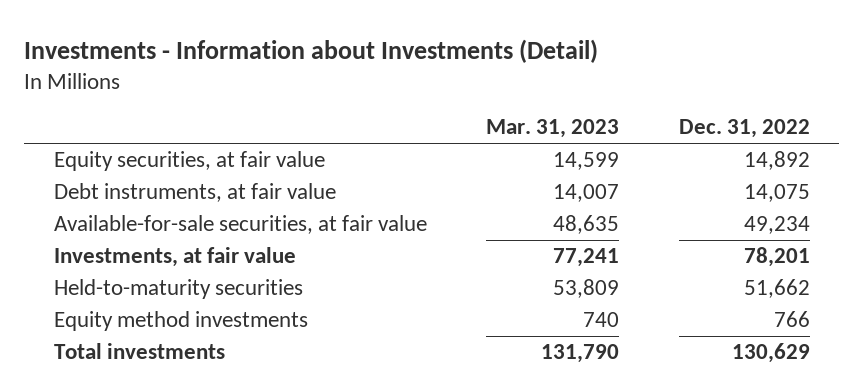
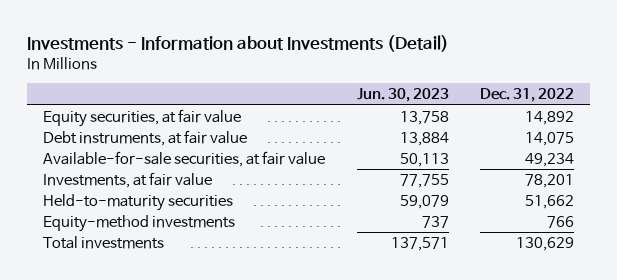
[486,119,620,139] Mar. 31, 2023 -> none
none -> [356,88,449,103] Jun. 30, 2023
[53,311,308,332] Equity method investments -> [42,214,235,232] Equity-method investments

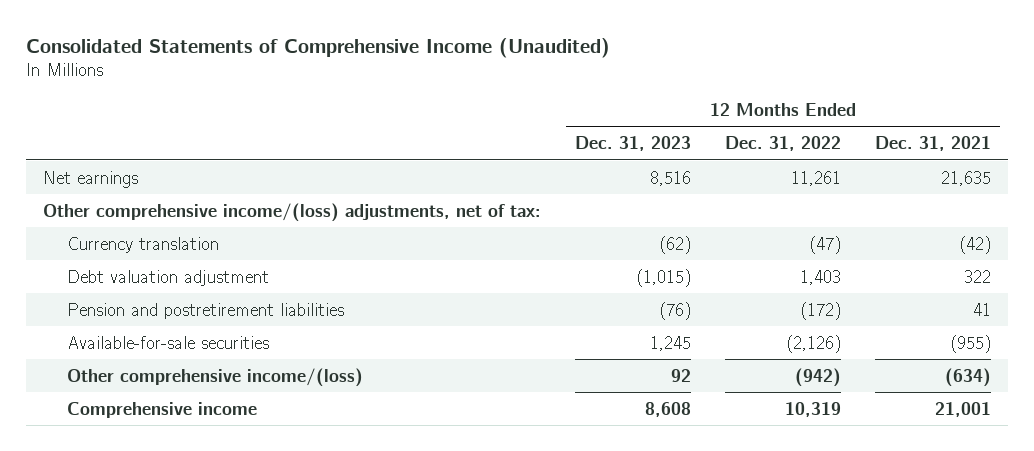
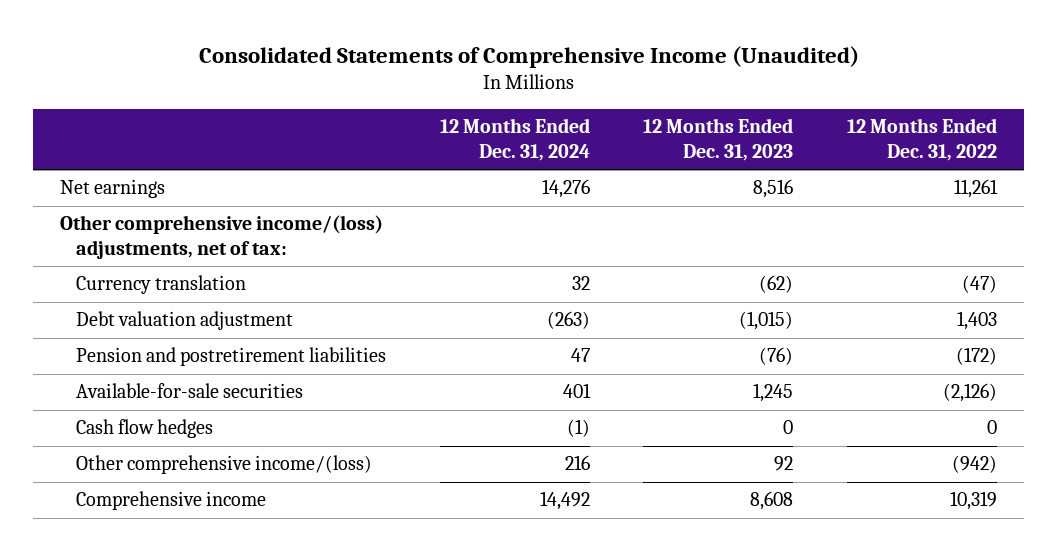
[875,136,992,152] Dec. 31, 2021 -> none
none -> [439,118,590,161] 12 Months Ended Dec. 31, 2024
none -> [76,419,214,439] Cash flow hedges

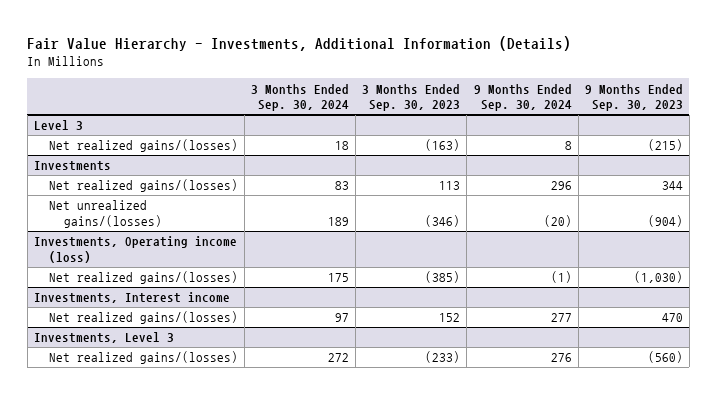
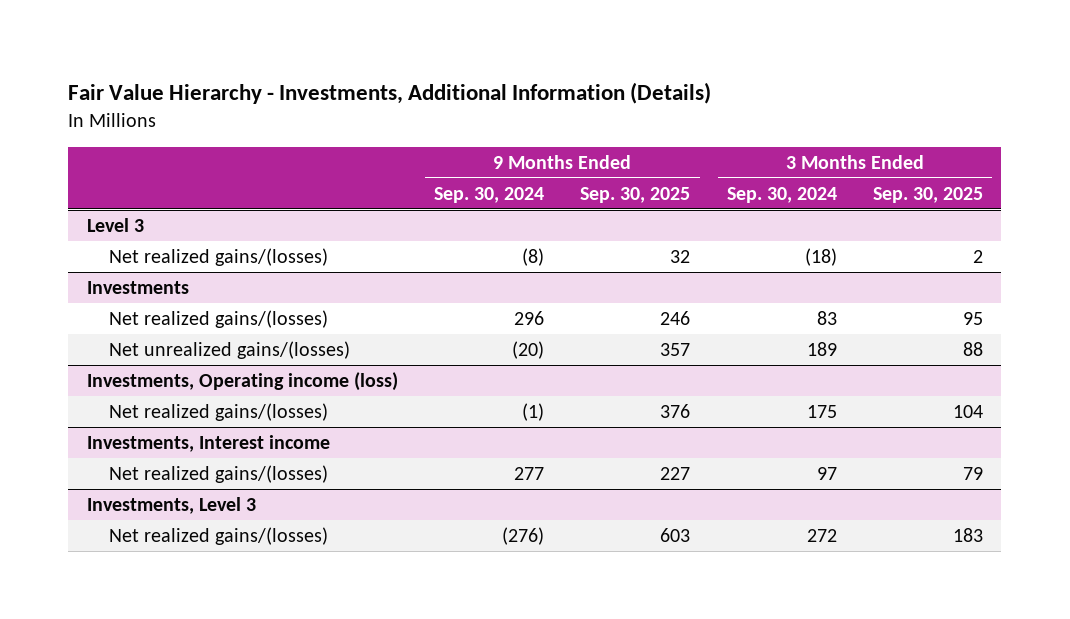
[362,83,461,112] 3 Months Ended Sep. 30, 2023 -> none
[584,83,683,112] 9 Months Ended Sep. 30, 2023 -> none
none -> [580,186,691,203] Sep. 30, 2025
none -> [873,186,984,203] Sep. 30, 2025
[335,141,350,151] 18 -> [804,247,837,266] (18)
[564,141,572,151] 8 -> [522,247,545,266] (8)
[550,353,572,363] 276 -> [502,526,545,545] (276)

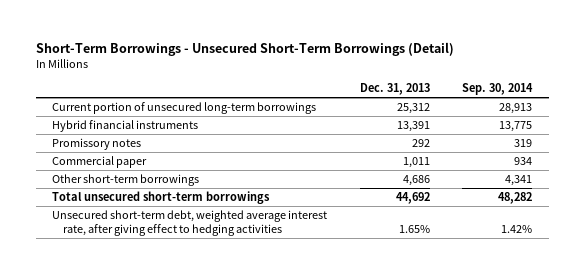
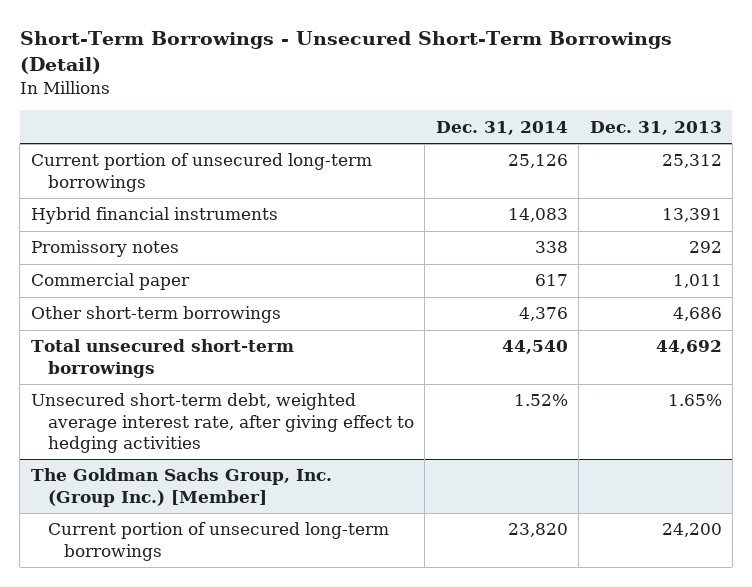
[462,83,534,96] Sep. 30, 2014 -> none
none -> [435,120,568,135] Dec. 31, 2014
none -> [30,468,332,507] The Goldman Sachs Group, Inc. (Group Inc.) [Member]
none -> [47,522,389,561] Current portion of unsecured long-term borrowings

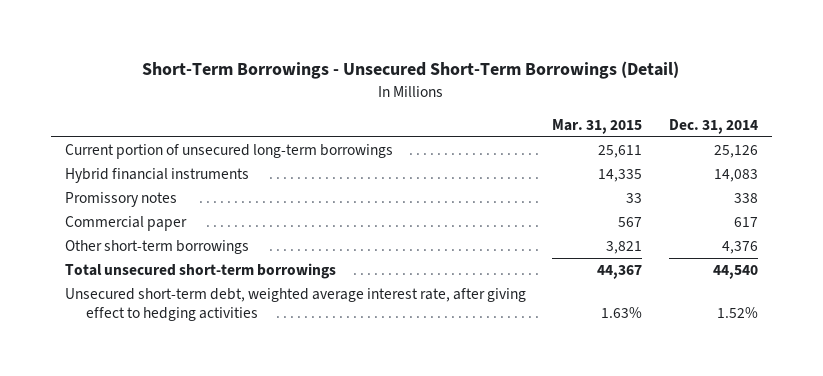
[589,120,722,135] Dec. 31, 2013 -> none
none -> [552,118,643,134] Mar. 31, 2015
[30,468,332,507] The Goldman Sachs Group, Inc. (Group Inc.) [Member] -> none
[47,522,389,561] Current portion of unsecured long-term borrowings -> none

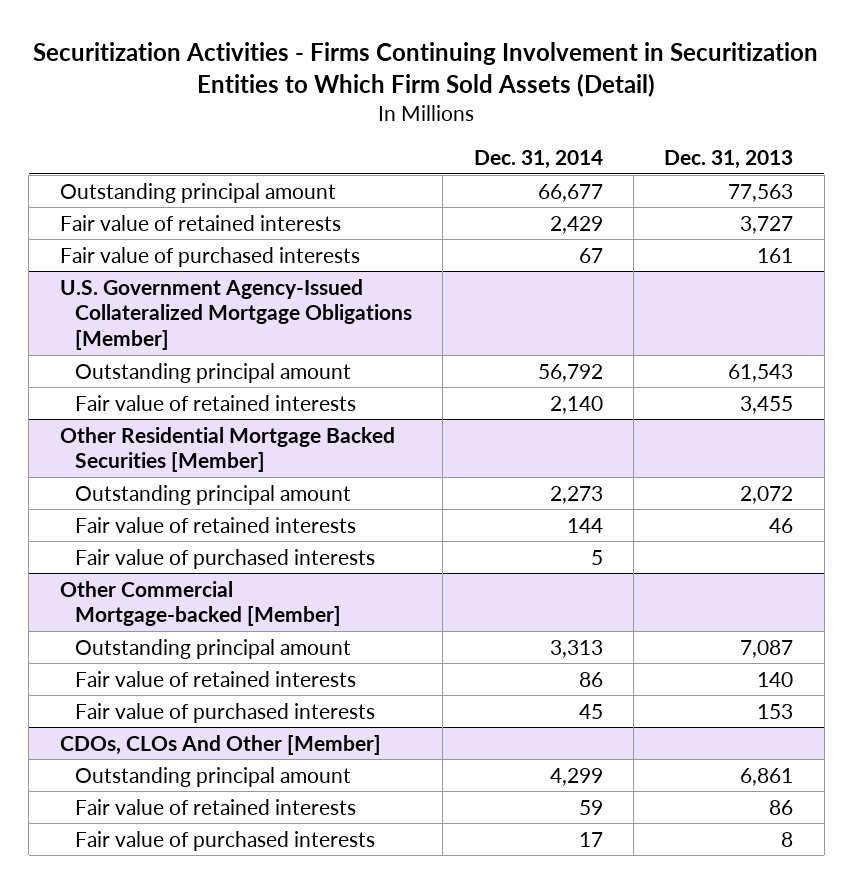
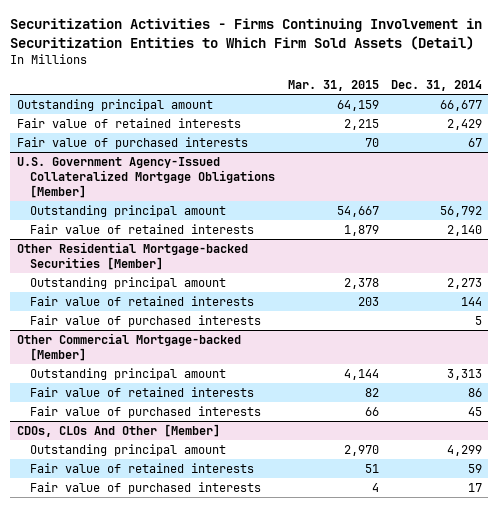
[664,150,794,170] Dec. 31, 2013 -> none
none -> [287,80,379,92] Mar. 31, 2015
[59,426,395,473] Other Residential Mortgage Backed Securities [Member] -> [16,241,248,270] Other Residential Mortgage-backed Securities [Member]

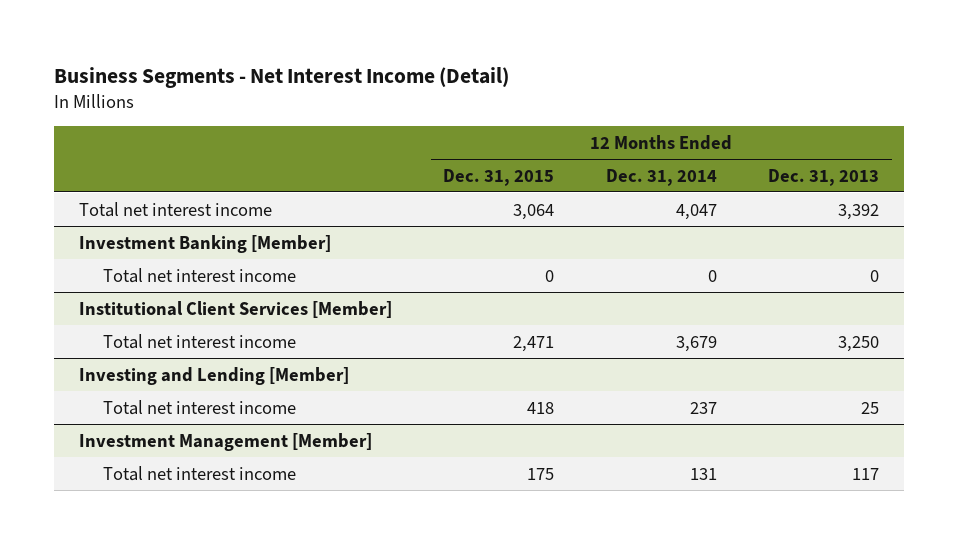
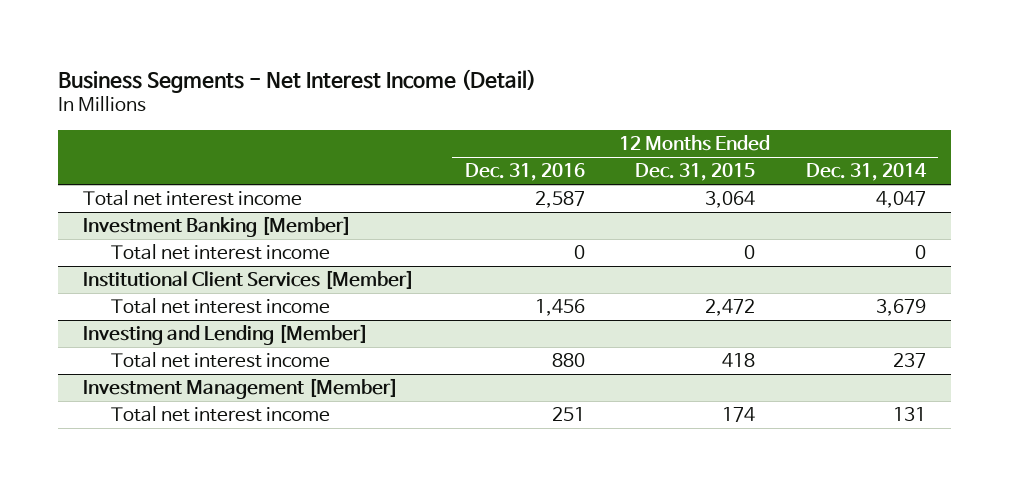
[767,168,879,186] Dec. 31, 2013 -> none
none -> [464,163,585,182] Dec. 31, 2016
[513,335,555,352] 2,471 -> [705,299,756,317] 2,472
[527,467,555,480] 175 -> [722,407,756,423] 174

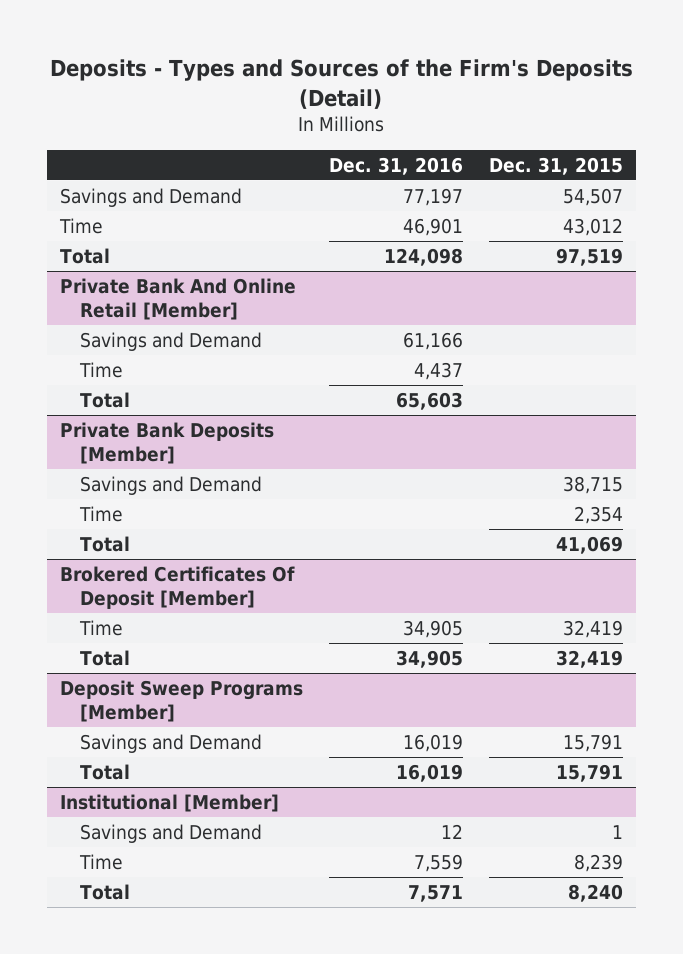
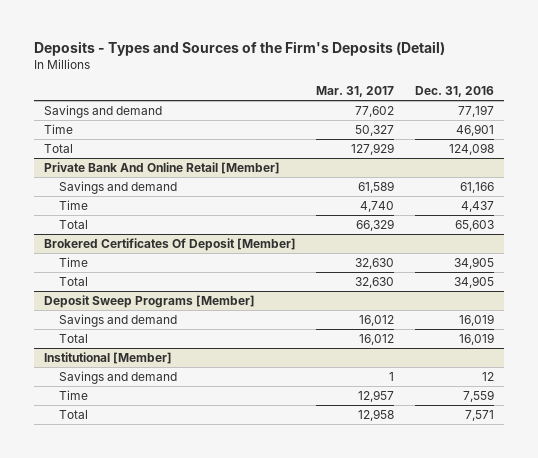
[488,157,623,176] Dec. 31, 2015 -> none
none -> [316,86,395,98] Mar. 31, 2017
[59,187,242,207] Savings and Demand -> [43,104,162,118] Savings and demand
[79,331,262,351] Savings and Demand -> [59,180,178,194] Savings and demand
[59,421,274,465] Private Bank Deposits [Member] -> none
[79,475,262,495] Savings and Demand -> none
[78,505,123,522] Time -> none
[79,535,130,552] Total -> none
[79,733,262,753] Savings and Demand -> [59,313,178,327] Savings and demand
[79,823,262,843] Savings and Demand -> [59,370,178,384] Savings and demand

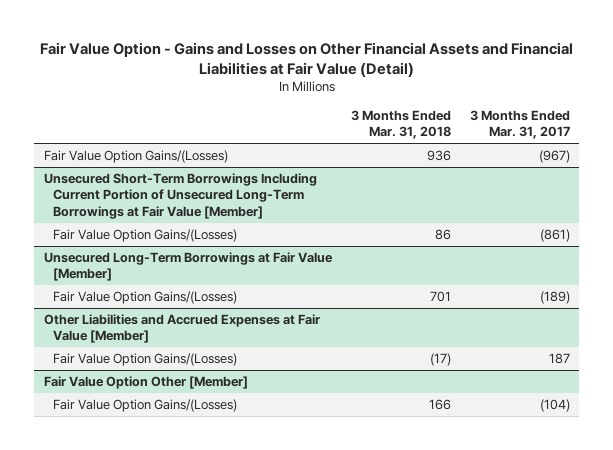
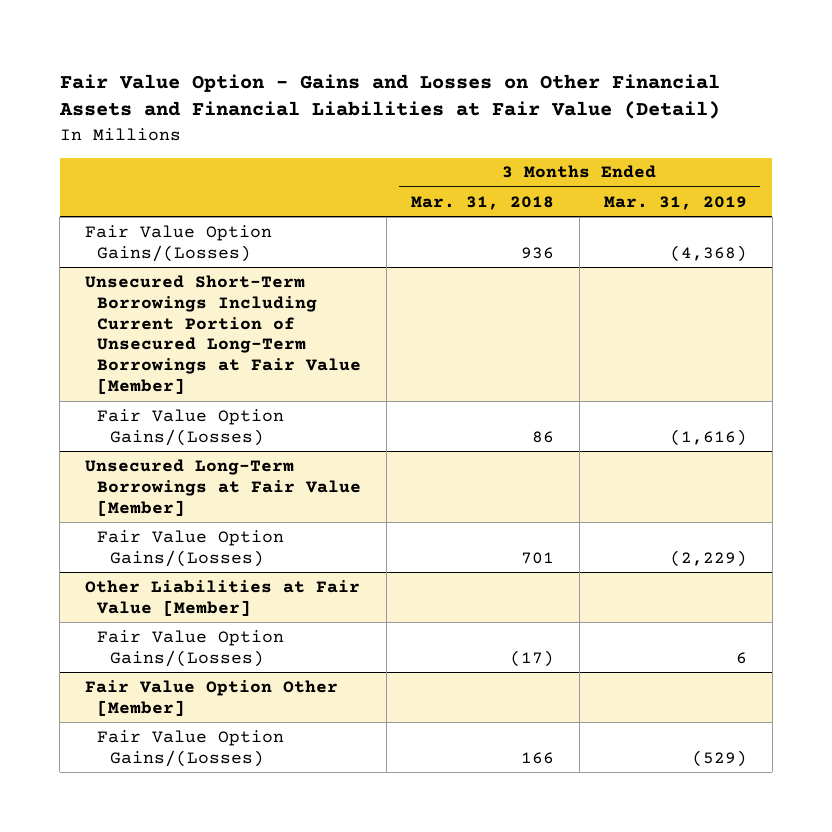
[469,110,570,140] 3 Months Ended Mar. 31, 2017 -> none
none -> [604,195,748,210] Mar. 31, 2019
[43,314,320,344] Other Liabilities and Accrued Expenses at Fair Value [Member] -> [84,579,360,616] Other Liabilities at Fair Value [Member]

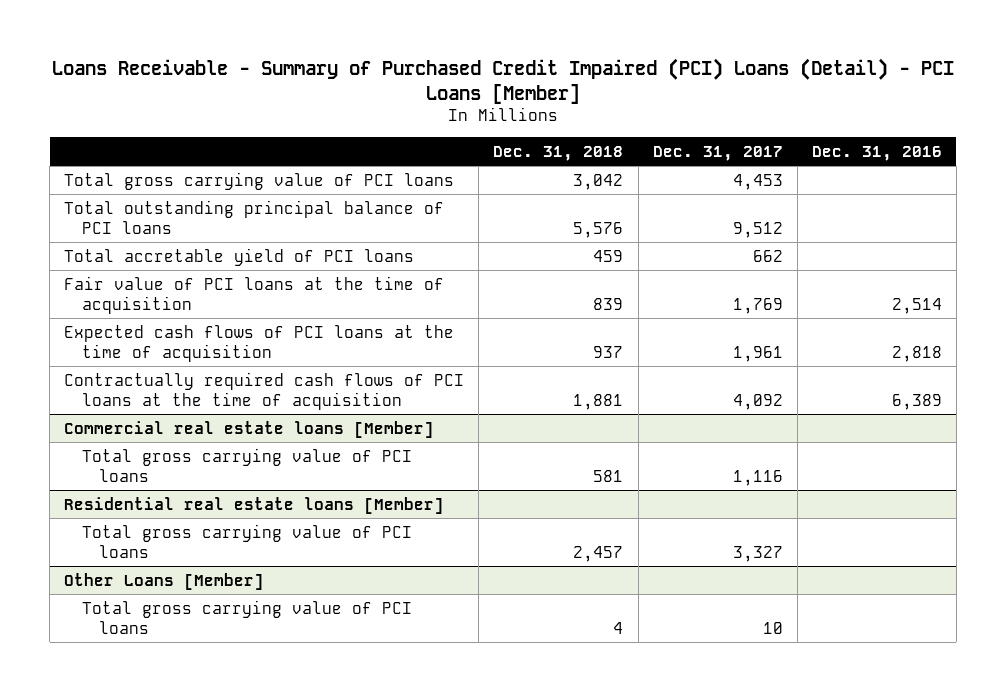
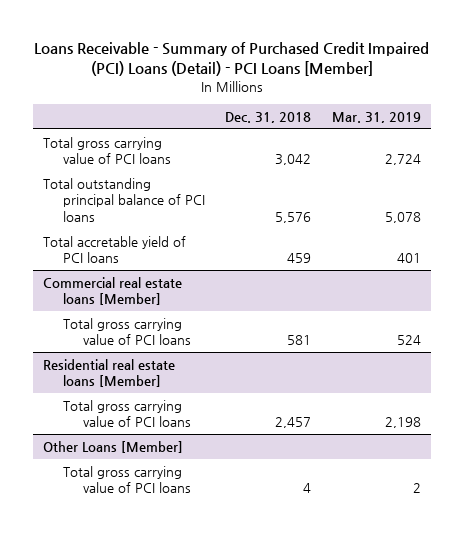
[652,145,783,161] Dec. 31, 2017 -> none
[811,145,942,161] Dec. 31, 2016 -> none
none -> [332,111,422,123] Mar. 31, 2019
[64,275,445,315] Fair value of PCI loans at the time of acquisition -> none
[64,324,455,363] Expected cash flows of PCI loans at the time of acquisition -> none
[64,371,465,411] Contractually required cash flows of PCI loans at the time of acquisition -> none

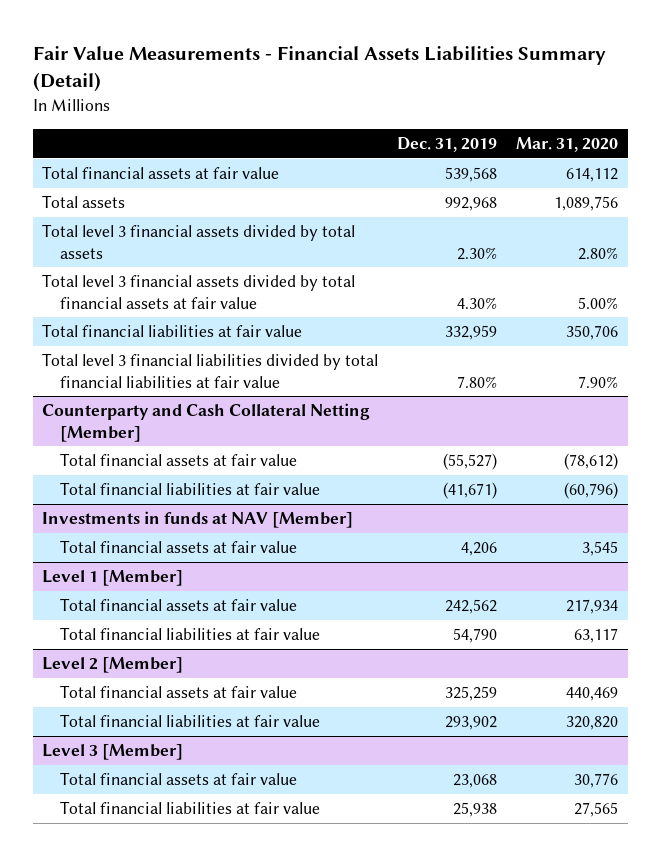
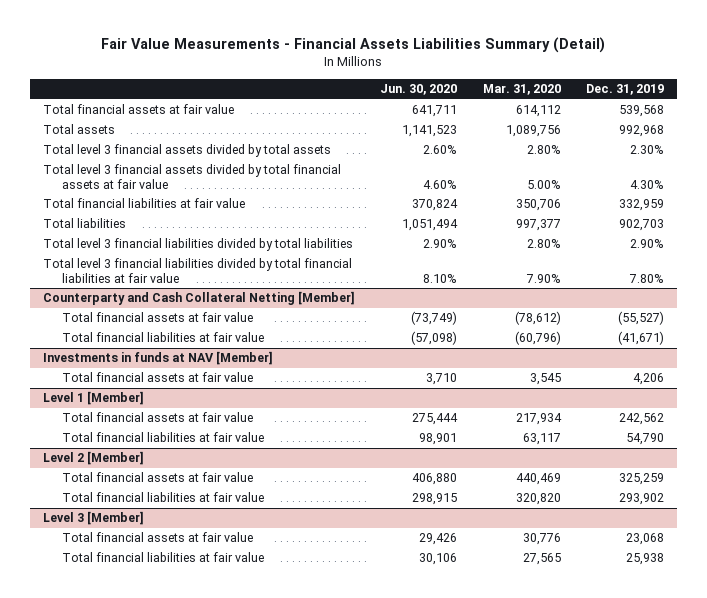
none -> [380,84,458,96] Jun. 30, 2020
none -> [42,218,126,229] Total liabilities
none -> [42,238,353,252] Total level 3 financial liabilities divided by total liabilities

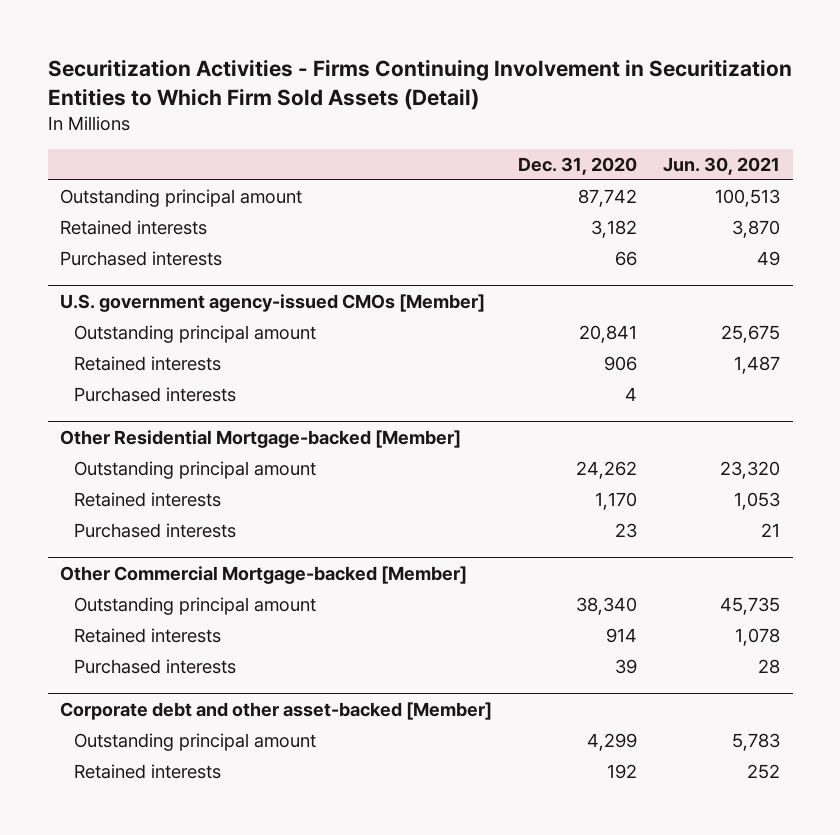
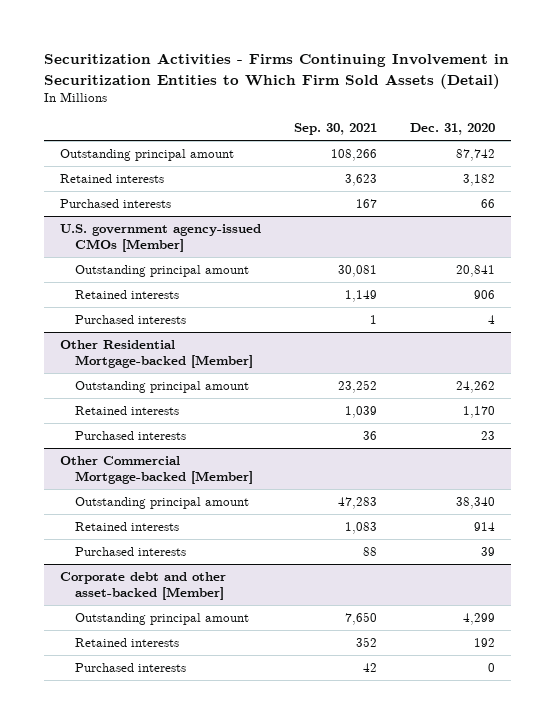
[662,156,780,175] Jun. 30, 2021 -> none
none -> [294,123,378,136] Sep. 30, 2021
none -> [74,662,186,672] Purchased interests

